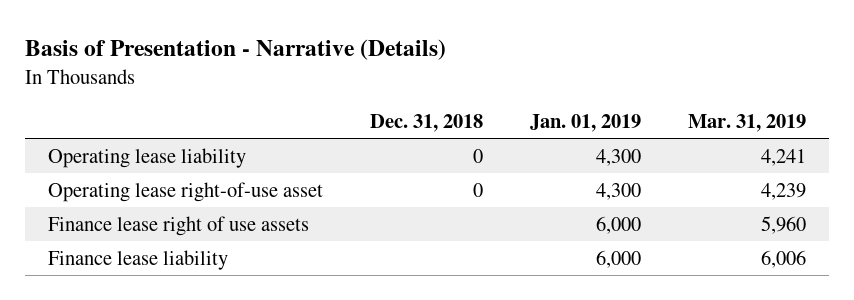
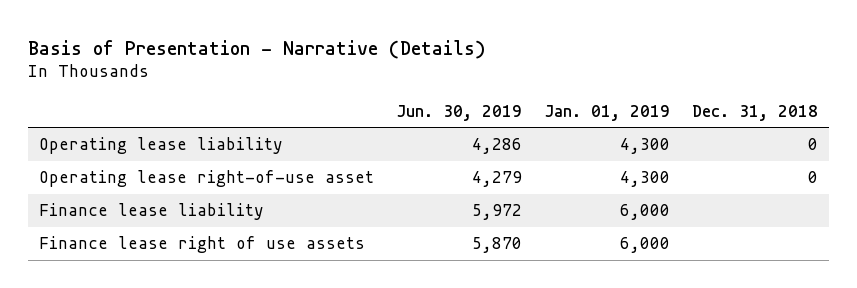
[687,113,806,132] Mar. 31, 2019 -> none
none -> [396,104,523,121] Jun. 30, 2019
[48,215,310,236] Finance lease right of use assets -> [39,236,366,254] Finance lease right of use assets

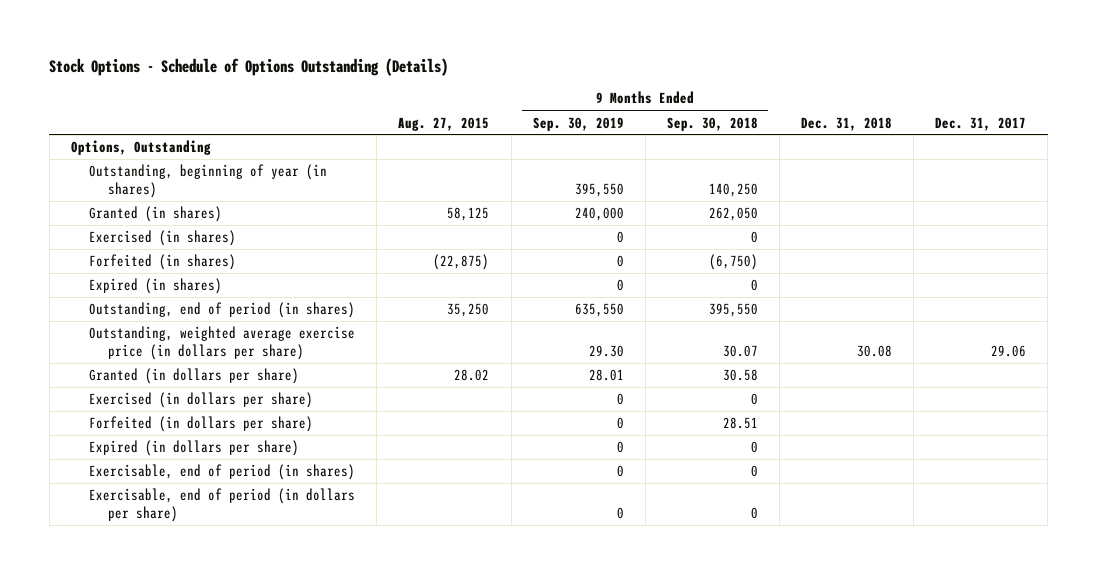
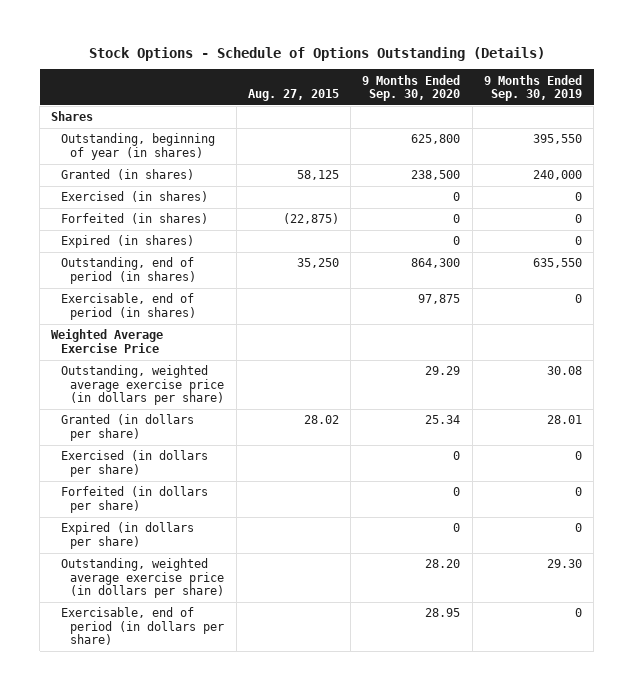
[666,116,758,131] Sep. 30, 2018 -> none
[800,116,892,131] Dec. 31, 2018 -> none
[934,116,1026,131] Dec. 31, 2017 -> none
none -> [362,74,461,102] 9 Months Ended Sep. 30, 2020
[70,140,211,156] Options, Outstanding -> [51,111,94,122] Shares
[89,464,356,481] Exercisable, end of period (in shares) -> [60,293,197,320] Exercisable, end of period (in shares)
none -> [51,329,164,353] Weighted Average Exercise Price
none -> [60,365,225,406] Outstanding, weighted average exercise price (in dollars per share)
[89,326,356,360] Outstanding, weighted average exercise price (in dollars per share) -> [60,558,225,599] Outstanding, weighted average exercise price (in dollars per share)

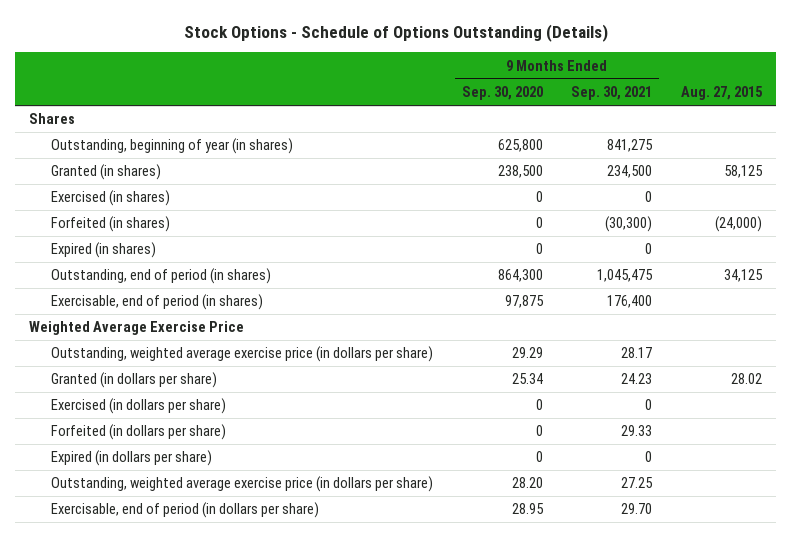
[483,74,582,102] 9 Months Ended Sep. 30, 2019 -> none
none -> [571,86,653,101] Sep. 30, 2021
[282,213,339,225] (22,875) -> [714,216,762,233] (24,000)
[296,258,339,269] 35,250 -> [723,269,763,283] 34,125

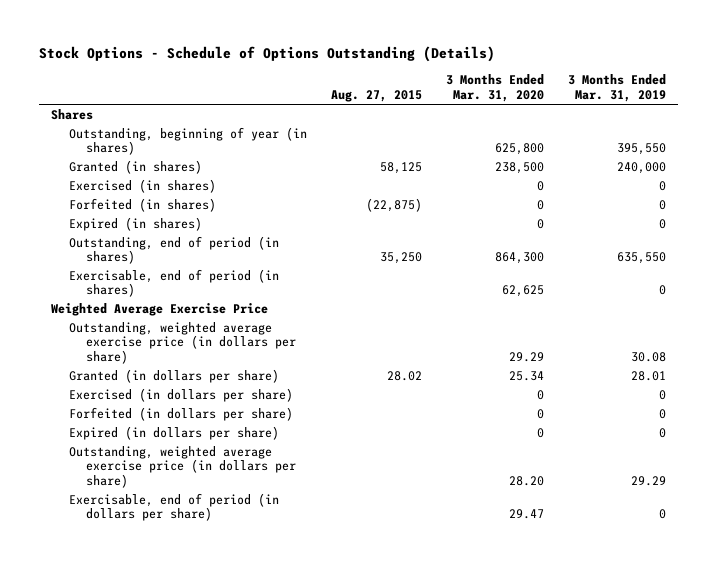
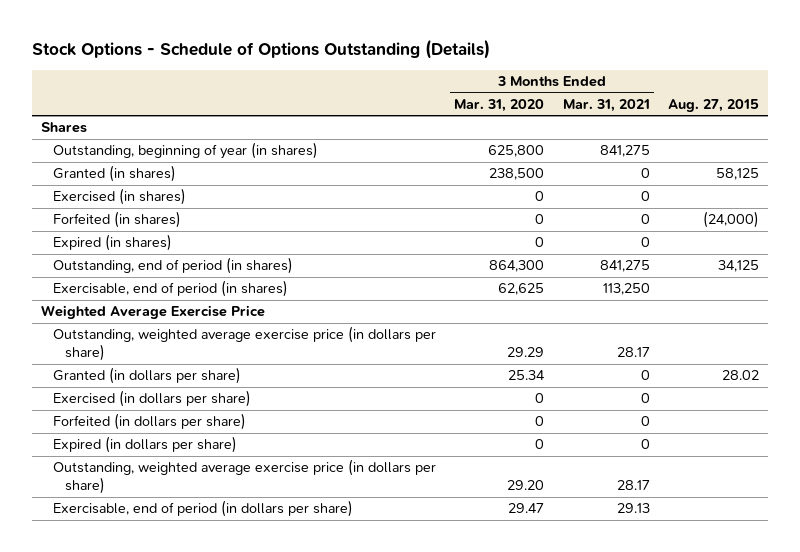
[568,74,667,103] 3 Months Ended Mar. 31, 2019 -> none
none -> [562,98,650,112] Mar. 31, 2021
[365,197,422,212] (22,875) -> [702,211,759,229] (24,000)
[379,252,422,265] 35,250 -> [717,260,759,273] 34,125
[509,476,545,487] 28.20 -> [507,480,545,491] 29.20

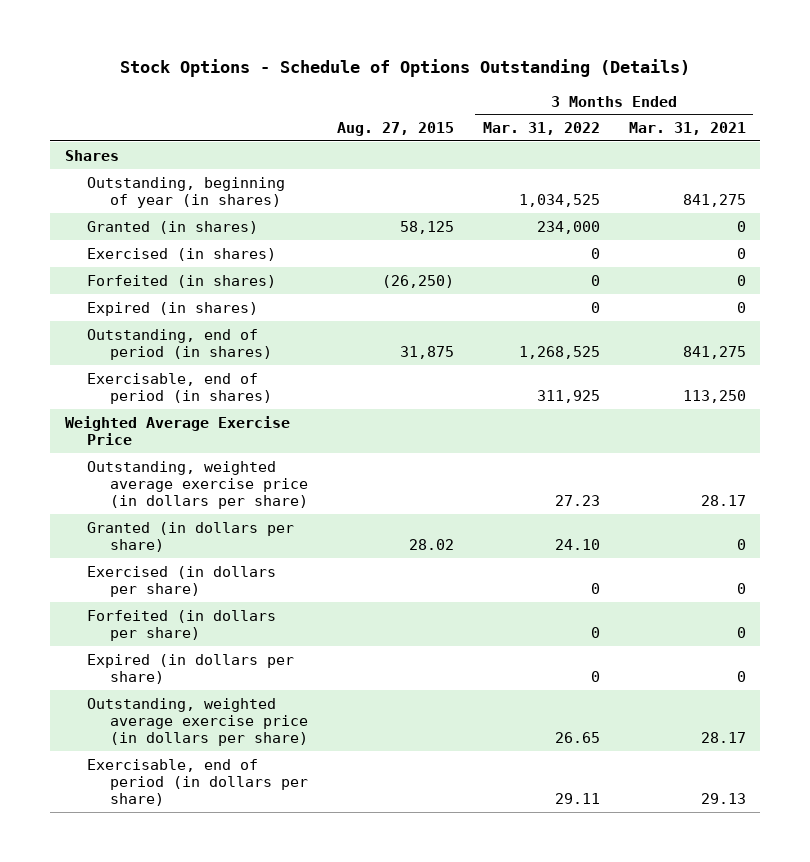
[454,98,545,112] Mar. 31, 2020 -> none
none -> [482,122,600,136] Mar. 31, 2022
[702,211,759,229] (24,000) -> [381,274,454,288] (26,250)
[717,260,759,273] 34,125 -> [399,345,454,359] 31,875

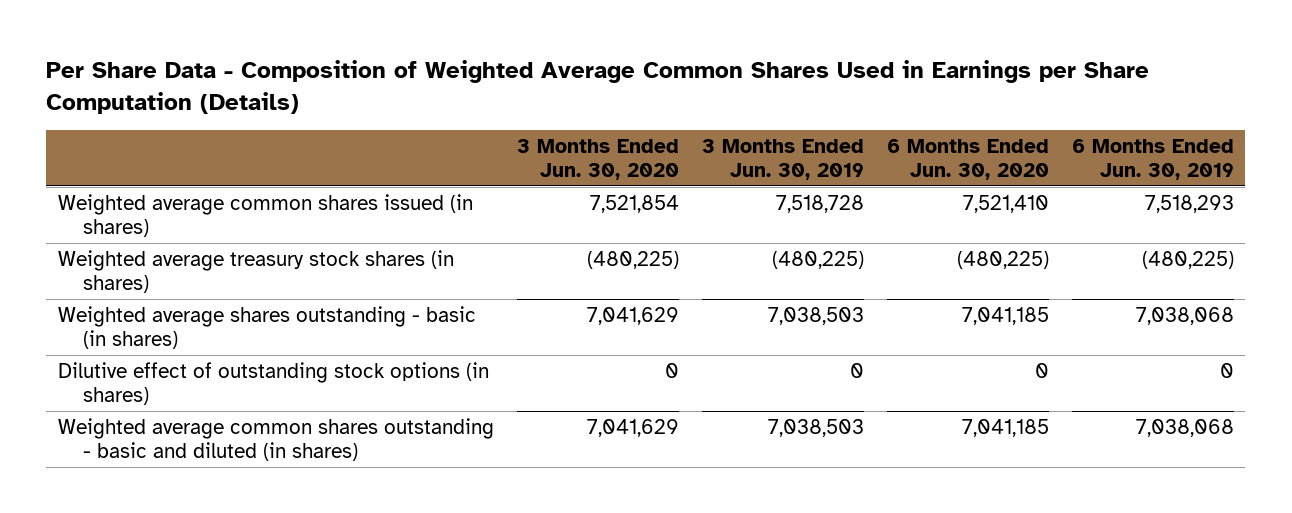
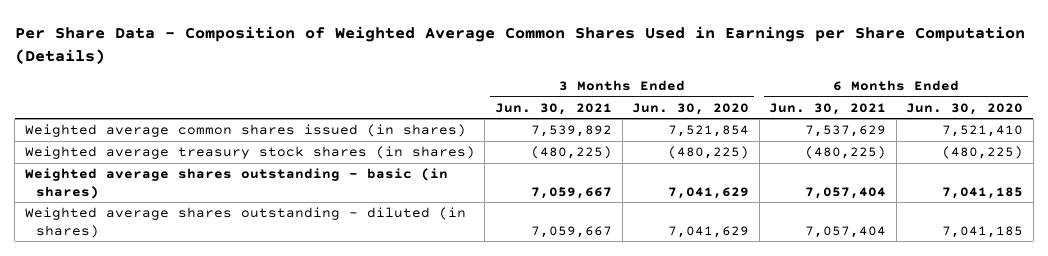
[701,139,864,180] 3 Months Ended Jun. 30, 2019 -> none
[1071,139,1234,180] 6 Months Ended Jun. 30, 2019 -> none
none -> [494,102,612,115] Jun. 30, 2021
none -> [769,102,887,115] Jun. 30, 2021
[57,361,489,405] Dilutive effect of outstanding stock options (in shares) -> none
[57,417,494,461] Weighted average common shares outstanding - basic and diluted (in shares) -> [24,207,466,238] Weighted average shares outstanding - diluted (in shares)

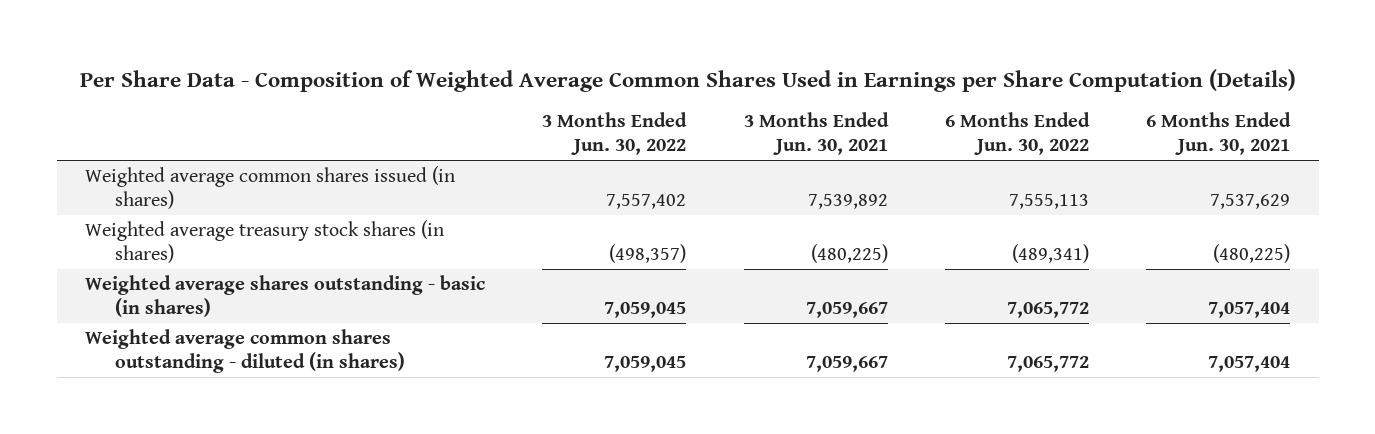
[632,102,750,115] Jun. 30, 2020 -> none
[906,102,1024,115] Jun. 30, 2020 -> none
none -> [542,112,688,155] 3 Months Ended Jun. 30, 2022
none -> [944,112,1090,155] 6 Months Ended Jun. 30, 2022
[24,207,466,238] Weighted average shares outstanding - diluted (in shares) -> [85,329,405,373] Weighted average common shares outstanding - diluted (in shares)

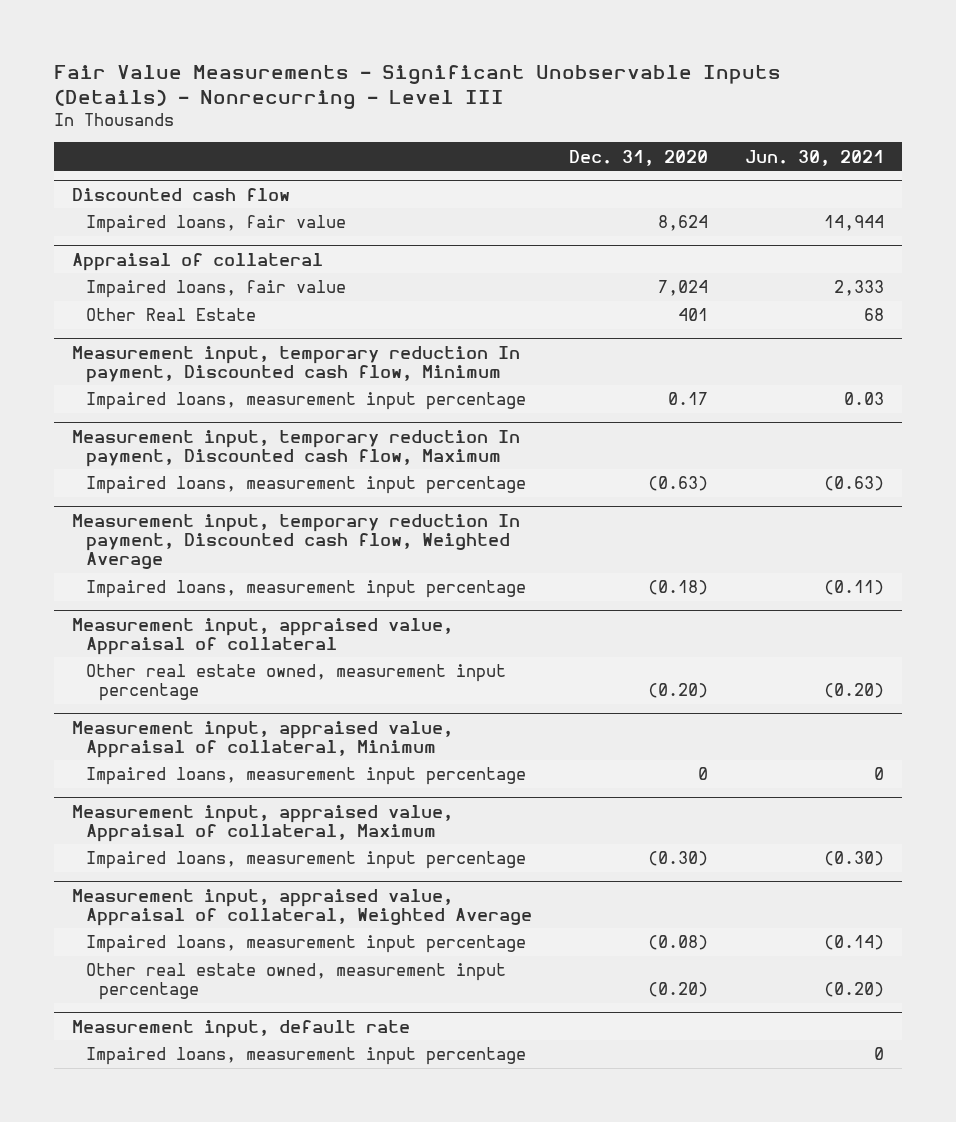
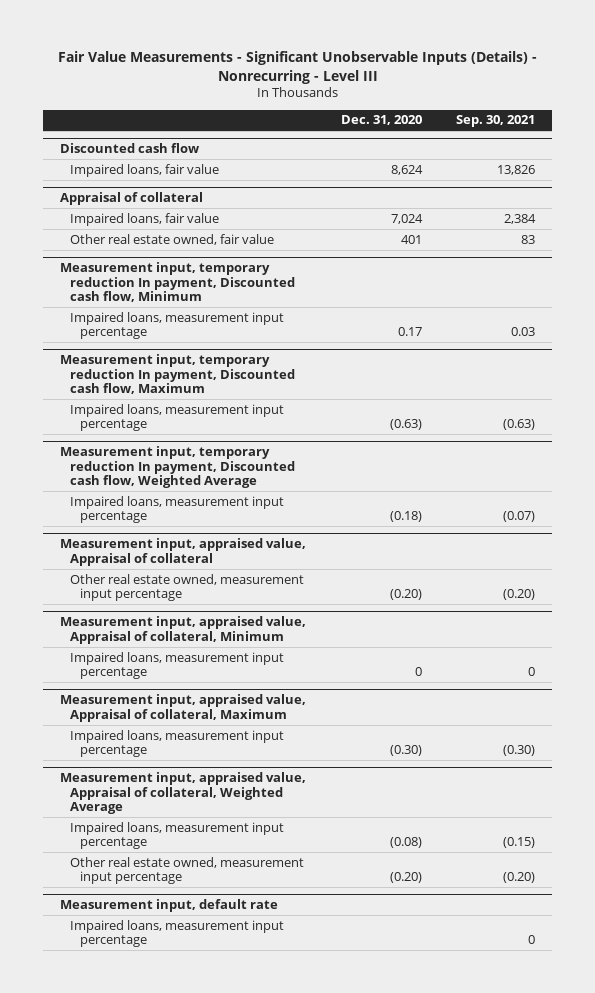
[744,149,884,166] Jun. 30, 2021 -> none
none -> [456,115,536,128] Sep. 30, 2021
[85,308,256,322] Other Real Estate -> [69,233,274,245] Other real estate owned, fair value

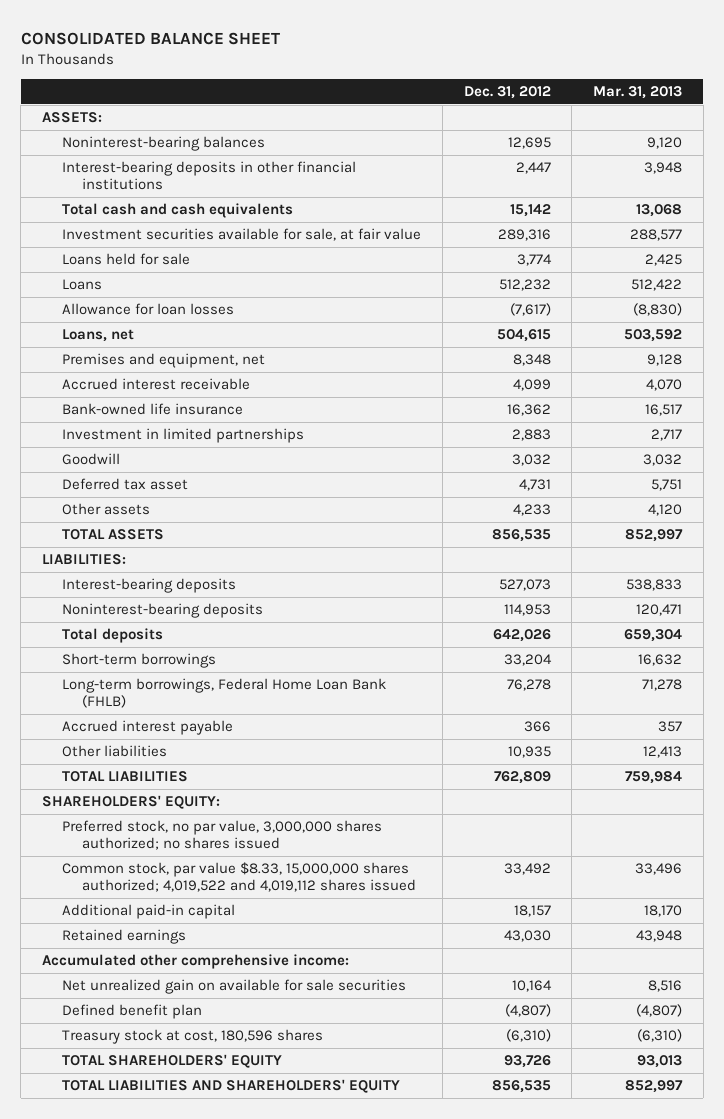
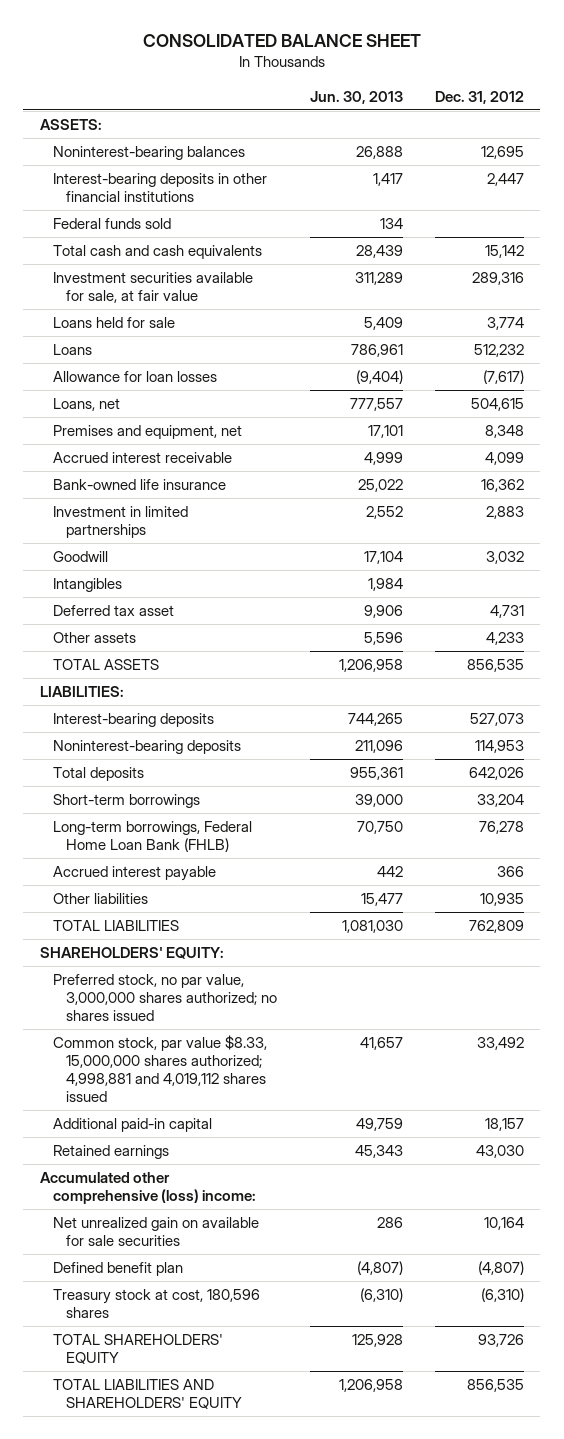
[593,85,683,99] Mar. 31, 2013 -> none
none -> [309,90,403,104] Jun. 30, 2013
none -> [52,217,171,229] Federal funds sold
none -> [52,577,122,592] Intangibles
[62,862,417,893] Common stock, par value $8.33, 15,000,000 shares authorized; 4,019,522 and 4,019,112 shares issued -> [52,1034,267,1103] Common stock, par value $8.33, 15,000,000 shares authorized; 4,998,881 and 4,019,112 shares issued
[42,954,350,970] Accumulated other comprehensive income: -> [39,1171,256,1205] Accumulated other comprehensive (loss) income:

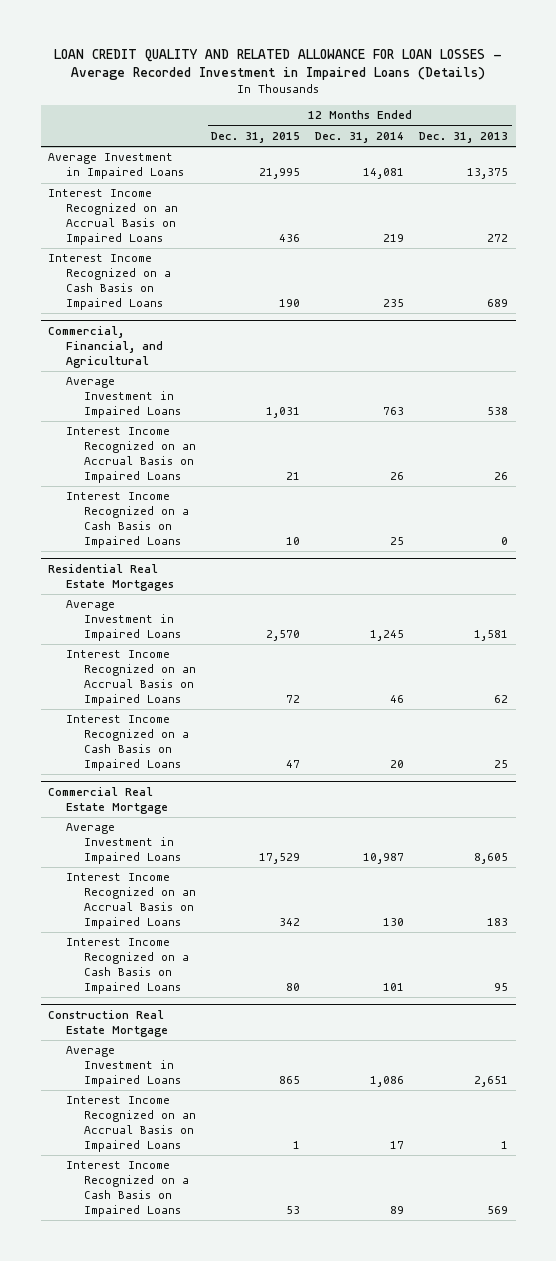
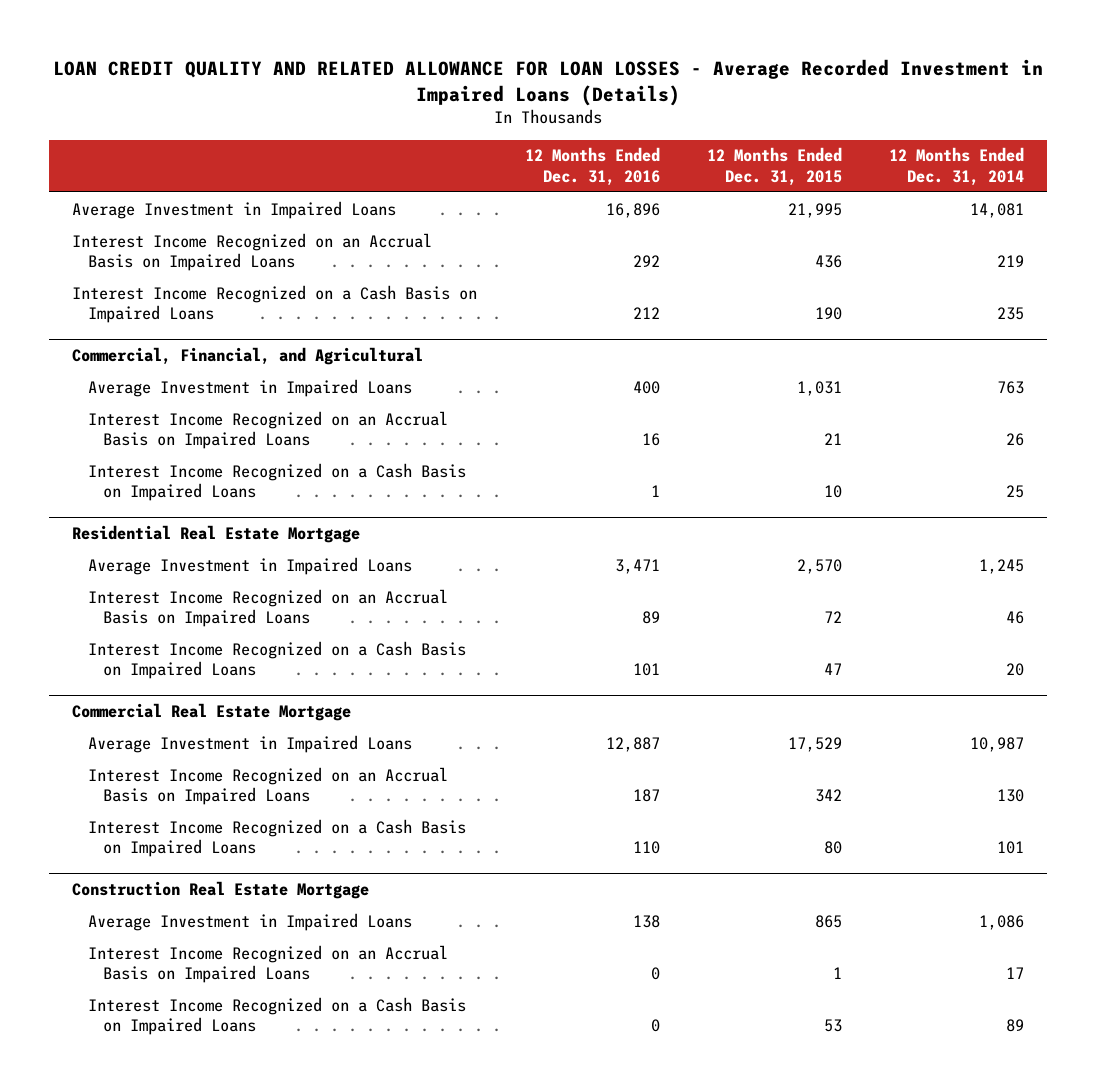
[419,131,509,143] Dec. 31, 2013 -> none
none -> [524,147,660,186] 12 Months Ended Dec. 31, 2016
[48,563,175,591] Residential Real Estate Mortgages -> [72,524,361,543] Residential Real Estate Mortgage

